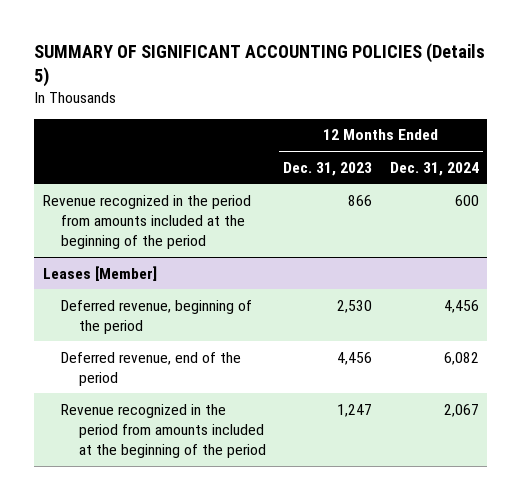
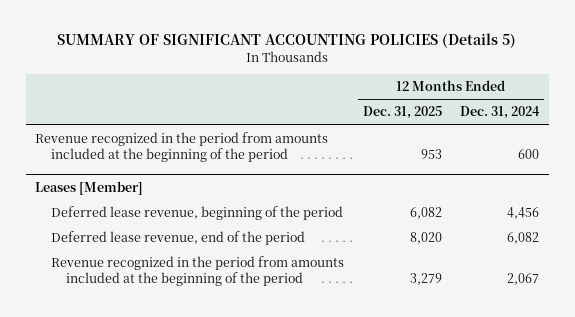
[283,161,373,176] Dec. 31, 2023 -> none
none -> [362,106,442,120] Dec. 31, 2025
[61,299,253,334] Deferred revenue, beginning of the period -> [50,206,343,221] Deferred lease revenue, beginning of the period
[61,351,242,386] Deferred revenue, end of the period -> [50,231,305,246] Deferred lease revenue, end of the period

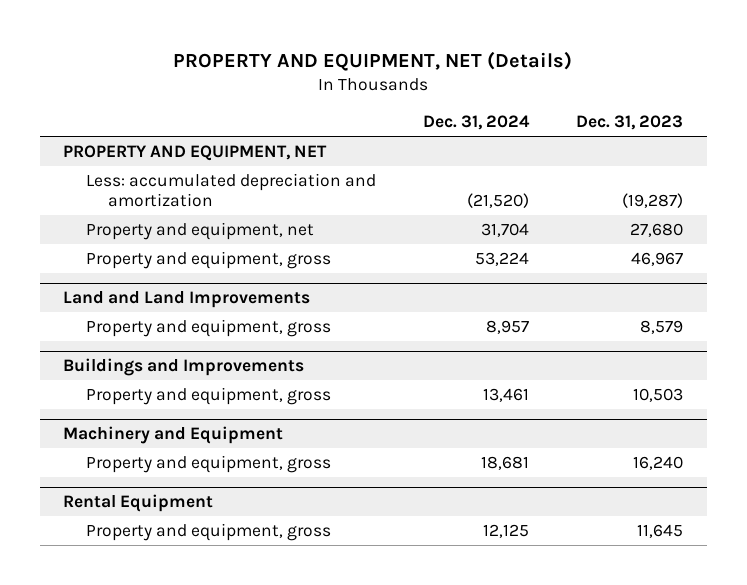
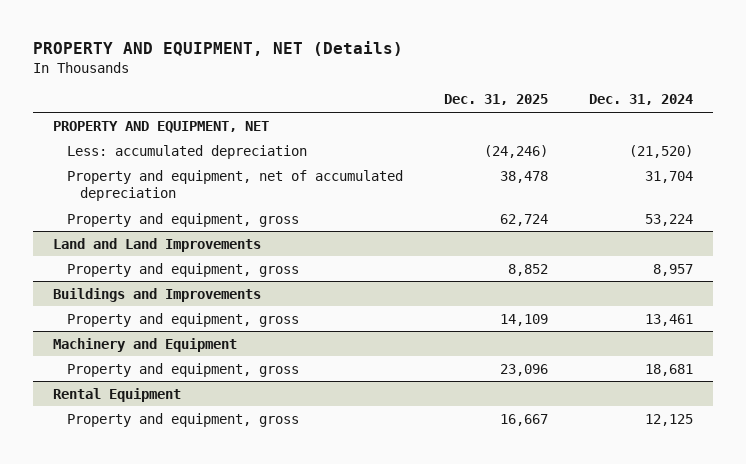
[576,115,684,131] Dec. 31, 2023 -> none
none -> [443,94,548,106] Dec. 31, 2025
[85,172,376,208] Less: accumulated depreciation and amortization -> [66,144,307,159] Less: accumulated depreciation
[85,221,314,240] Property and equipment, net -> [66,169,403,201] Property and equipment, net of accumulated depreciation

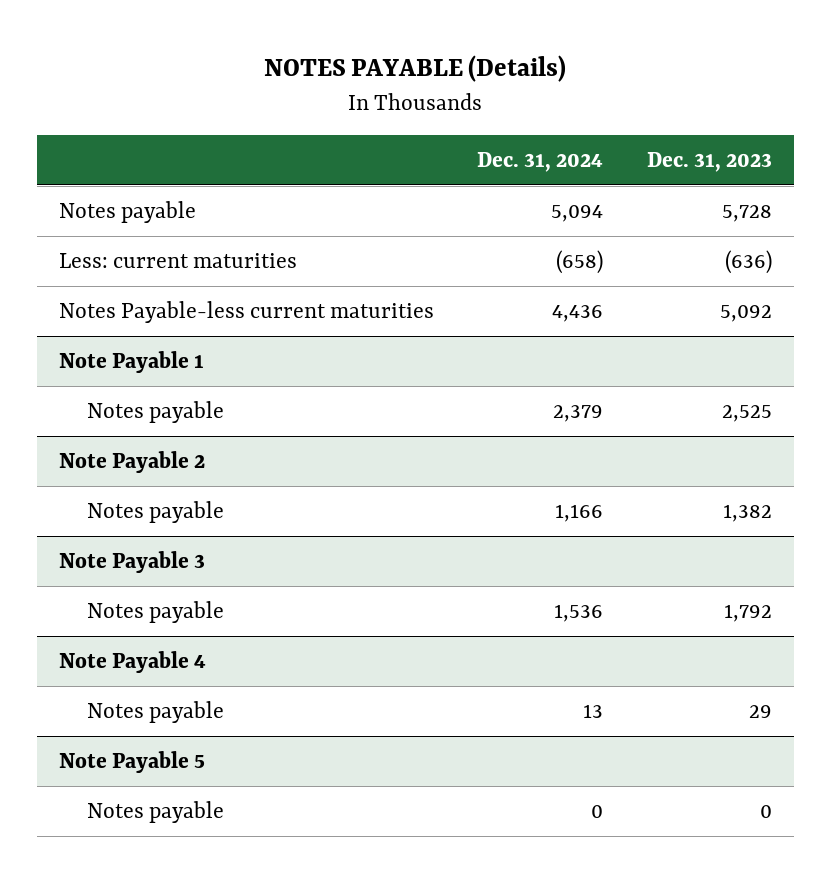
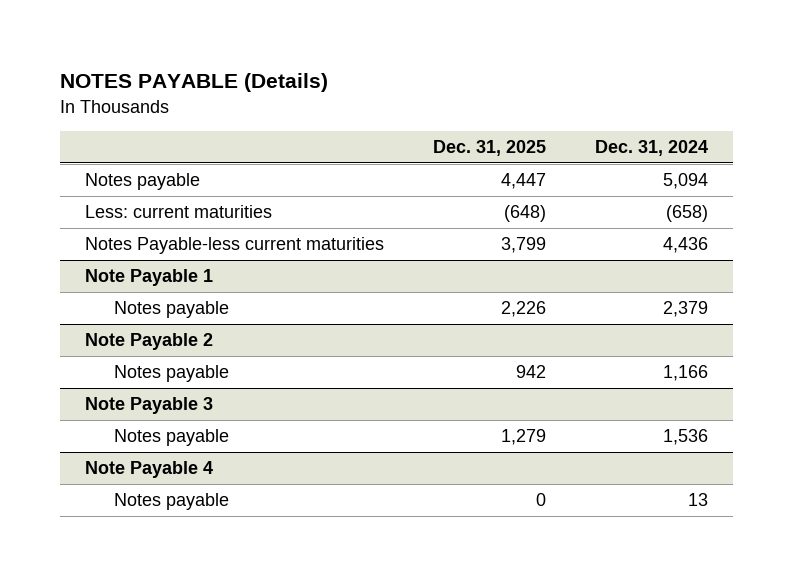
[646,151,772,172] Dec. 31, 2023 -> none
none -> [432,140,546,157] Dec. 31, 2025
[59,751,206,774] Note Payable 5 -> none
[86,801,224,824] Notes payable -> none

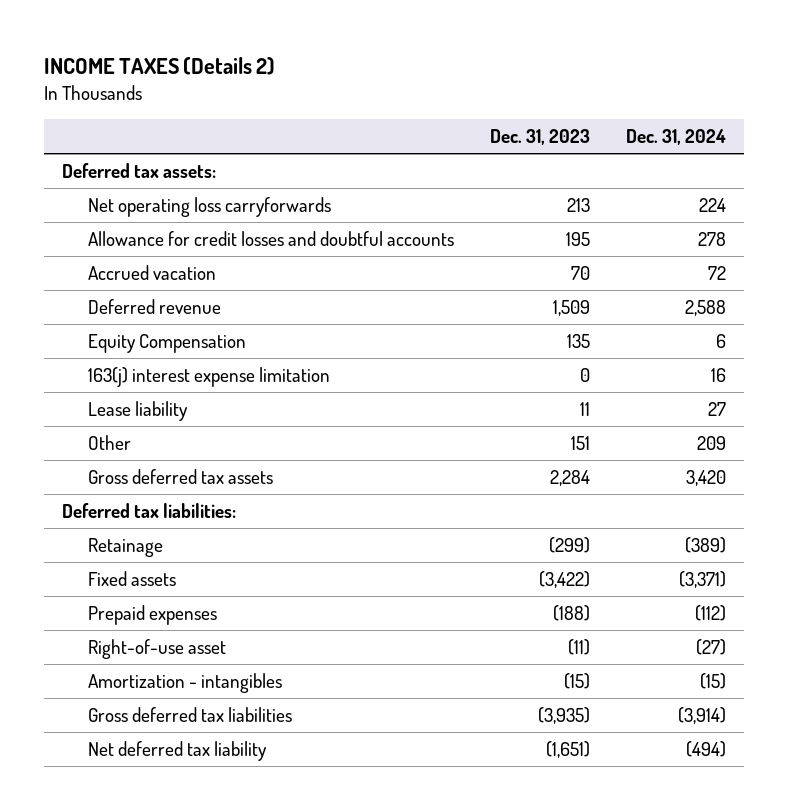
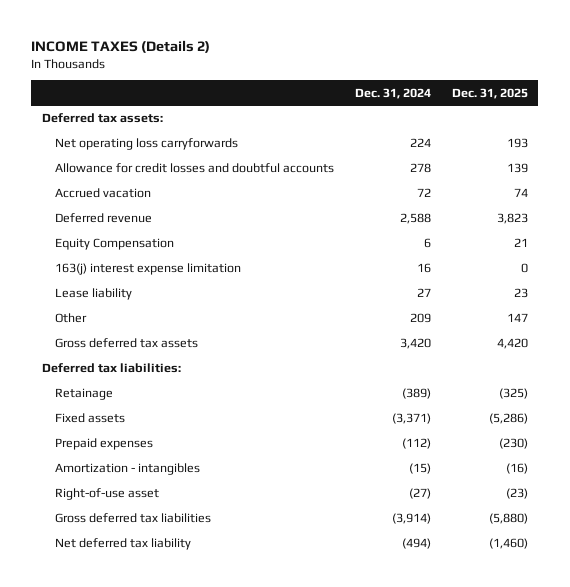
[490,128,591,145] Dec. 31, 2023 -> none
none -> [451,87,528,99] Dec. 31, 2025
[88,639,227,660] Right-of-use asset -> [54,488,159,501] Right-of-use asset

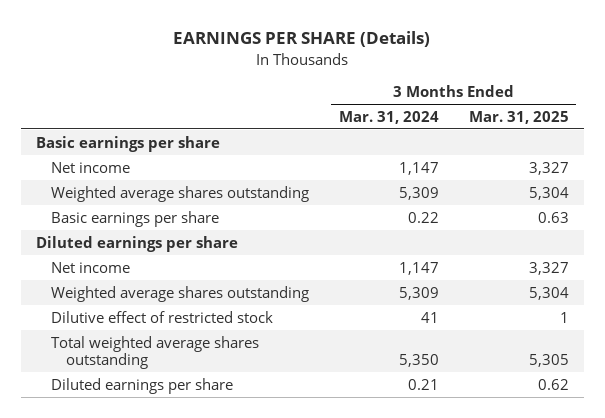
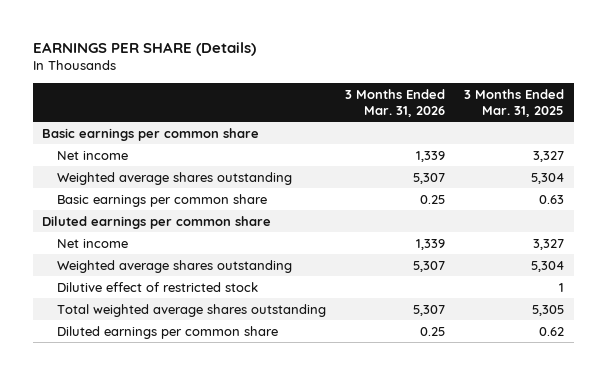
[338,110,439,124] Mar. 31, 2024 -> none
none -> [345,89,446,117] 3 Months Ended Mar. 31, 2026
[36,135,221,152] Basic earnings per share -> [42,127,260,141] Basic earnings per common share
[51,210,220,227] Basic earnings per share -> [57,193,268,207] Basic earnings per common share
[36,235,239,252] Diluted earnings per share -> [42,215,272,229] Diluted earnings per common share
[51,377,234,394] Diluted earnings per share -> [57,325,279,339] Diluted earnings per common share

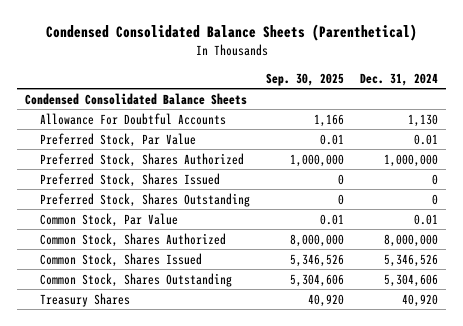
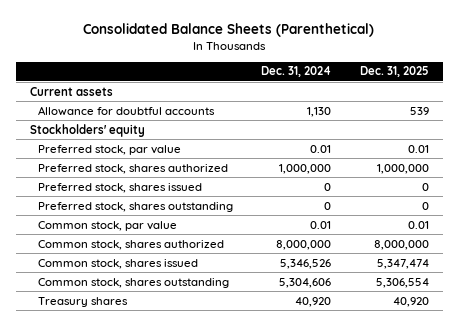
[45,24,417,42] Condensed Consolidated Balance Sheets (Parenthetical) -> [83,23,375,38] Consolidated Balance Sheets (Parenthetical)
[265,72,344,86] Sep. 30, 2025 -> none
none -> [359,66,429,78] Dec. 31, 2025
[25,92,248,105] Condensed Consolidated Balance Sheets -> none
none -> [30,86,114,96] Current assets
[39,112,226,125] Allowance For Doubtful Accounts -> [38,105,216,116] Allowance for doubtful accounts
none -> [30,123,146,137] Stockholders' equity
[39,132,196,147] Preferred Stock, Par Value -> [38,144,182,155] Preferred stock, par value
[39,152,244,167] Preferred Stock, Shares Authorized -> [38,163,229,174] Preferred stock, shares authorized
[39,172,220,187] Preferred Stock, Shares Issued -> [38,182,203,193] Preferred stock, shares issued
[39,192,250,207] Preferred Stock, Shares Outstanding -> [38,201,234,212] Preferred stock, shares outstanding
[39,212,178,227] Common Stock, Par Value -> [38,220,178,231] Common stock, par value
[39,232,226,247] Common Stock, Shares Authorized -> [38,239,225,250] Common stock, shares authorized
[39,252,202,267] Common Stock, Shares Issued -> [38,258,199,269] Common stock, shares issued
[39,272,232,287] Common Stock, Shares Outstanding -> [38,277,230,288] Common stock, shares outstanding
[39,292,130,307] Treasury Shares -> [38,296,129,307] Treasury shares

